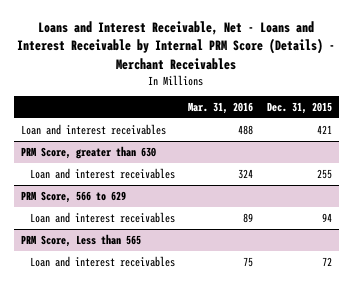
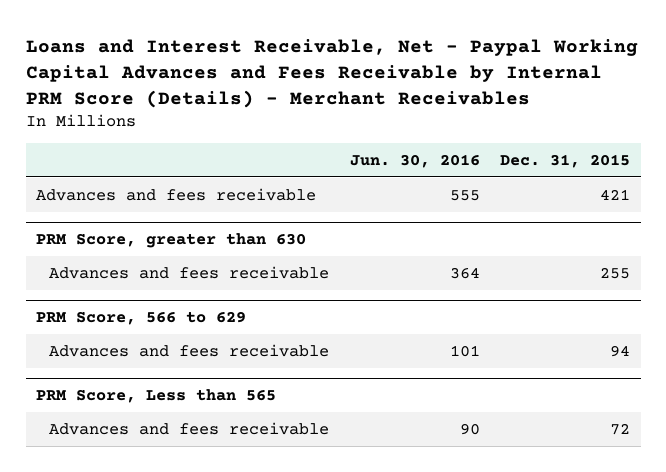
[17,21,336,70] Loans and Interest Receivable, Net - Loans and Interest Receivable by Internal PRM Score (Details) - Merchant Receivables -> [25,38,638,108] Loans and Interest Receivable, Net - Paypal Working Capital Advances and Fees Receivable by Internal PRM Score (Details) - Merchant Receivables
[188,102,254,115] Mar. 31, 2016 -> none
none -> [349,153,480,168] Jun. 30, 2016
[20,123,166,135] Loan and interest receivables -> [35,187,316,201] Advances and fees receivable
[29,167,175,179] Loan and interest receivables -> [48,265,329,279] Advances and fees receivable
[29,211,175,223] Loan and interest receivables -> [48,343,329,357] Advances and fees receivable
[29,255,175,267] Loan and interest receivables -> [48,421,329,435] Advances and fees receivable

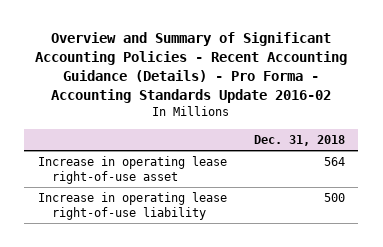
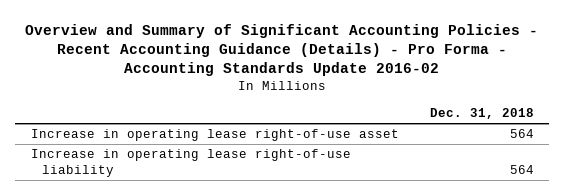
[323,193,345,203] 500 -> [509,165,534,175] 564

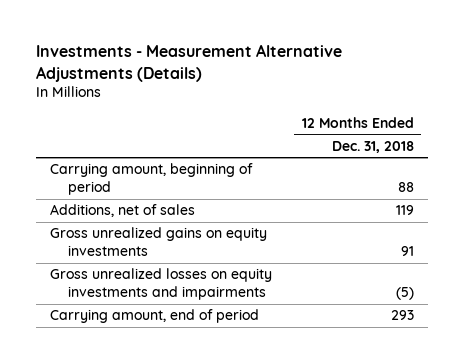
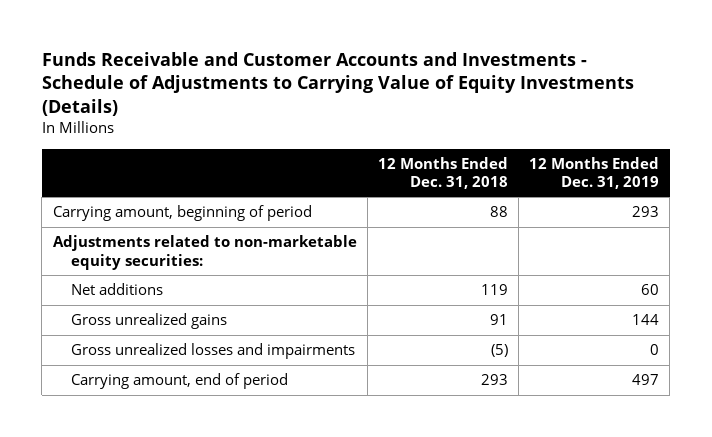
[35,44,342,82] Investments - Measurement Alternative Adjustments (Details) -> [41,51,634,116] Funds Receivable and Customer Accounts and Investments - Schedule of Adjustments to Carrying Value of Equity Investments (Details)
none -> [529,156,660,190] 12 Months Ended Dec. 31, 2019
none -> [52,235,357,270] Adjustments related to non-marketable equity securities:
[50,204,196,218] Additions, net of sales -> [70,283,163,296] Net additions
[50,227,268,256] Gross unrealized gains on equity investments -> [70,313,227,330] Gross unrealized gains
[50,268,273,300] Gross unrealized losses on equity investments and impairments -> [70,343,355,360] Gross unrealized losses and impairments

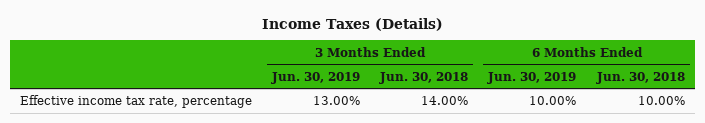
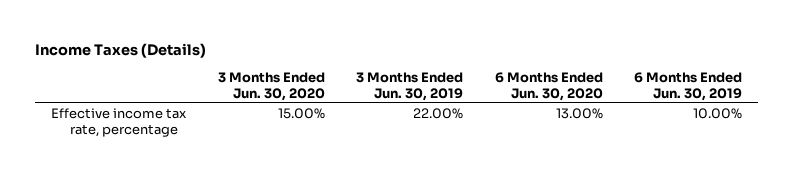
[379,71,469,84] Jun. 30, 2018 -> none
[595,71,685,84] Jun. 30, 2018 -> none
none -> [217,72,325,101] 3 Months Ended Jun. 30, 2020
none -> [494,72,603,101] 6 Months Ended Jun. 30, 2020
[313,96,361,106] 13.00% -> [413,108,464,120] 22.00%

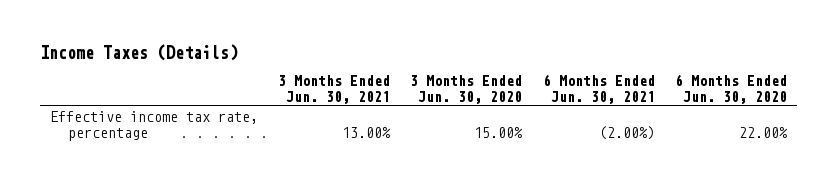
[356,72,464,101] 3 Months Ended Jun. 30, 2019 -> none
[634,72,743,101] 6 Months Ended Jun. 30, 2019 -> none
none -> [278,75,391,104] 3 Months Ended Jun. 30, 2021
none -> [542,74,655,104] 6 Months Ended Jun. 30, 2021
[555,108,603,120] 13.00% -> [738,127,788,139] 22.00%

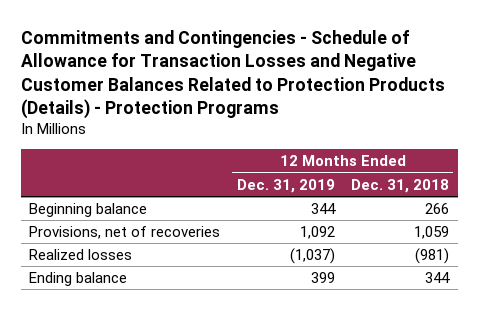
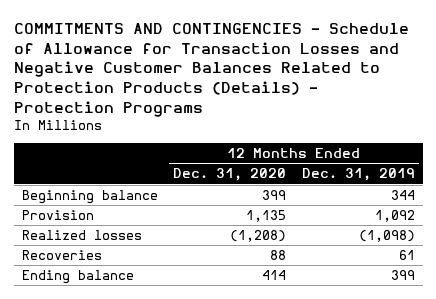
[20,30,445,120] Commitments and Contingencies - Schedule of Allowance for Transaction Losses and Negative Customer Balances Related to Protection Products (Details) - Protection Programs -> [13,22,409,118] COMMITMENTS AND CONTINGENCIES - Schedule of Allowance for Transaction Losses and Negative Customer Balances Related to Protection Products (Details) - Protection Programs
[351,178,450,193] Dec. 31, 2018 -> none
none -> [173,168,287,182] Dec. 31, 2020
[29,226,221,240] Provisions, net of recoveries -> [21,210,94,221] Provision
[289,248,335,265] (1,037) -> [358,230,415,243] (1,098)
none -> [21,250,102,261] Recoveries

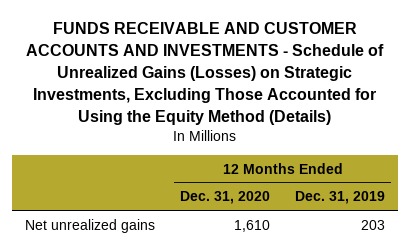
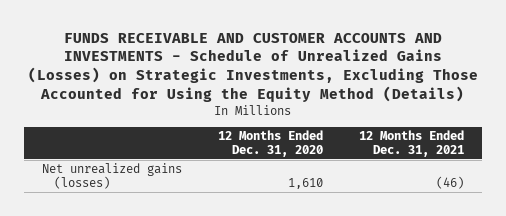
[295,191,386,205] Dec. 31, 2019 -> none
none -> [359,130,465,158] 12 Months Ended Dec. 31, 2021
[24,218,155,233] Net unrealized gains -> [42,162,183,190] Net unrealized gains (losses)

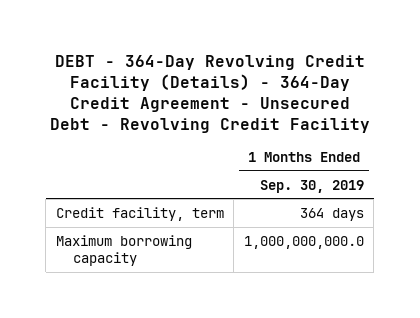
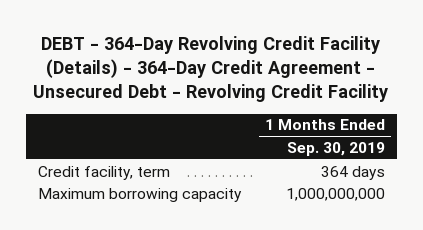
[243,235,364,249] 1,000,000,000.0 -> [285,187,385,201] 1,000,000,000

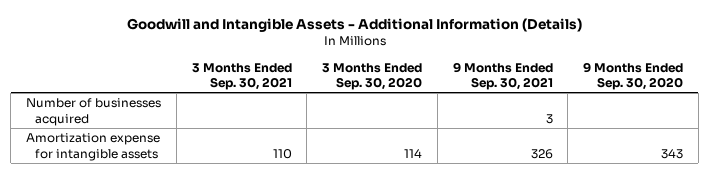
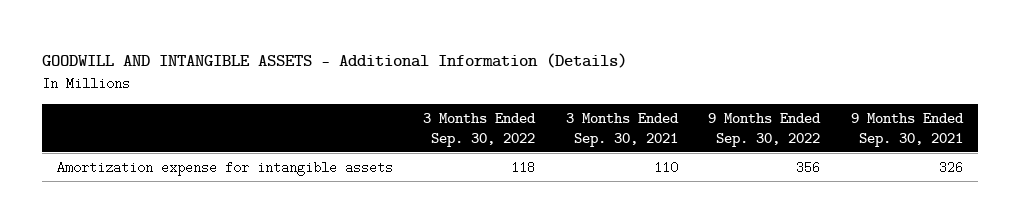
[126,18,582,33] Goodwill and Intangible Assets - Additional Information (Details) -> [41,53,627,69] GOODWILL AND INTANGIBLE ASSETS - Additional Information (Details)
[322,62,423,90] 3 Months Ended Sep. 30, 2020 -> none
[583,61,684,90] 9 Months Ended Sep. 30, 2020 -> none
none -> [423,112,537,147] 3 Months Ended Sep. 30, 2022
none -> [708,112,822,147] 9 Months Ended Sep. 30, 2022
[26,98,162,126] Number of businesses acquired -> none

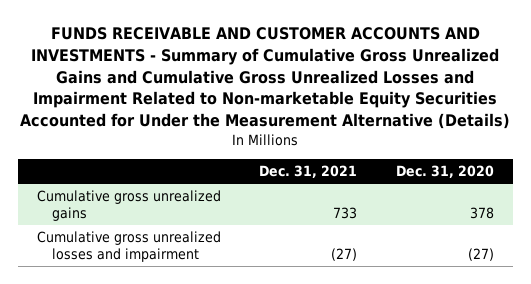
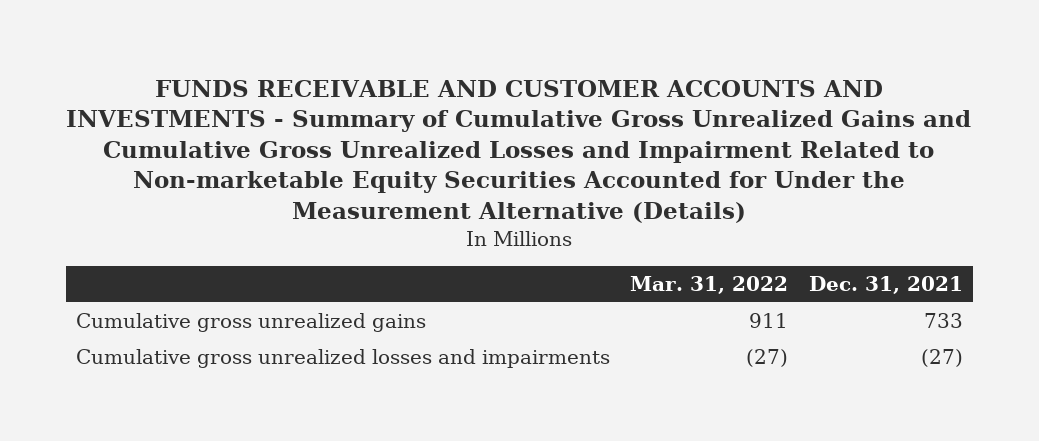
[395,165,494,179] Dec. 31, 2020 -> none
none -> [630,275,789,294] Mar. 31, 2022
[36,231,221,262] Cumulative gross unrealized losses and impairment -> [76,349,611,369] Cumulative gross unrealized losses and impairments

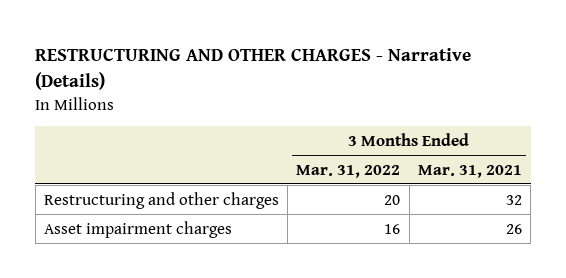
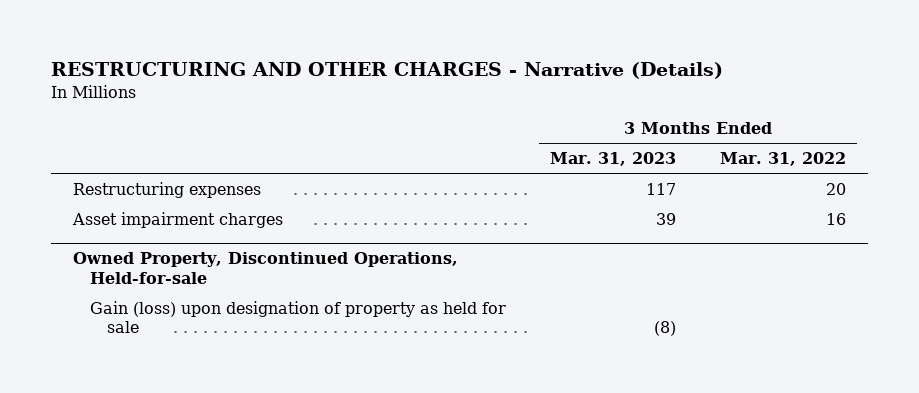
[417,164,522,178] Mar. 31, 2021 -> none
none -> [550,152,677,167] Mar. 31, 2023
[44,191,280,209] Restructuring and other charges -> [73,181,262,198] Restructuring expenses
none -> [73,252,459,284] Owned Property, Discontinued Operations, Held-for-sale
none -> [90,300,507,333] Gain (loss) upon designation of property as held for sale

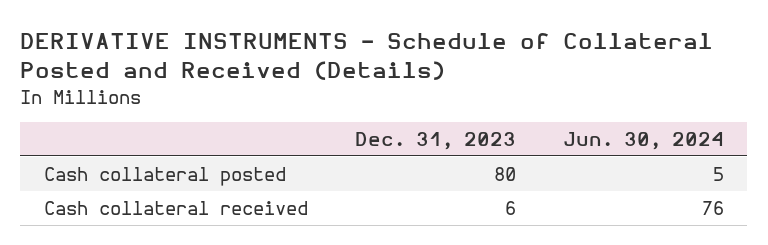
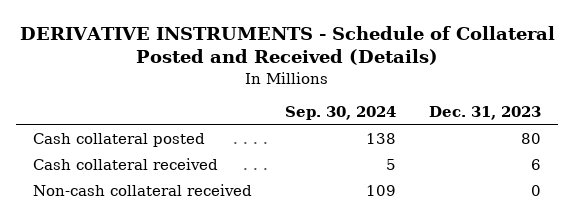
[562,132,724,151] Jun. 30, 2024 -> none
none -> [284,106,396,121] Sep. 30, 2024
none -> [32,184,252,197] Non-cash collateral received

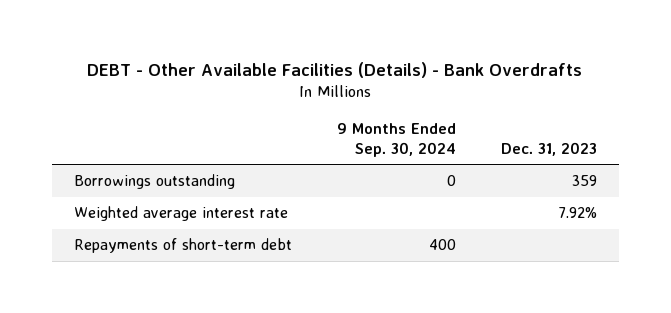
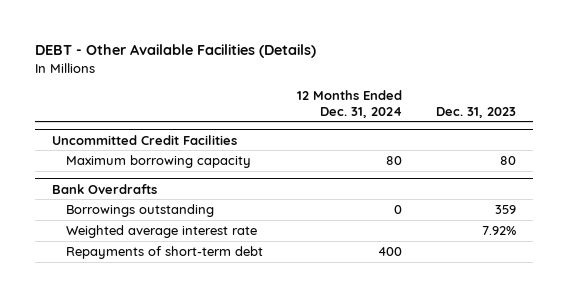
[87,62,583,79] DEBT - Other Available Facilities (Details) - Bank Overdrafts -> [35,44,317,59] DEBT - Other Available Facilities (Details)
[336,123,456,158] 9 Months Ended Sep. 30, 2024 -> none
none -> [297,90,403,118] 12 Months Ended Dec. 31, 2024
none -> [52,134,238,145] Uncommitted Credit Facilities
none -> [66,154,252,168] Maximum borrowing capacity
none -> [52,183,158,194] Bank Overdrafts

